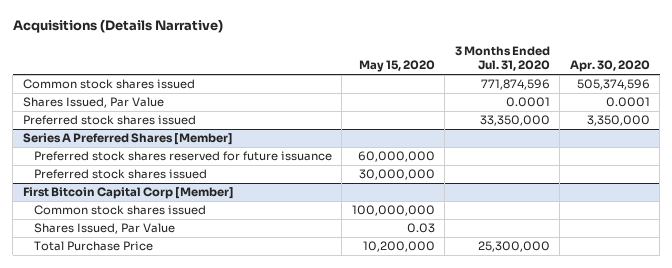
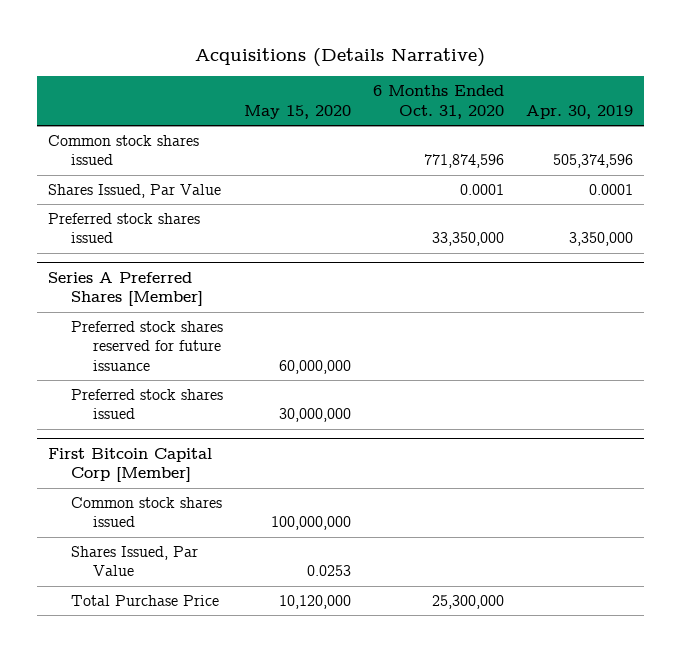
[454,46,550,72] 3 Months Ended Jul. 31, 2020 -> none
[569,60,650,73] Apr. 30, 2020 -> none
none -> [373,85,505,119] 6 Months Ended Oct. 31, 2020
none -> [525,104,633,119] Apr. 30, 2019
[406,223,435,234] 0.03 -> [307,565,352,577] 0.0253
[362,241,435,253] 10,200,000 -> [279,594,352,609] 10,120,000

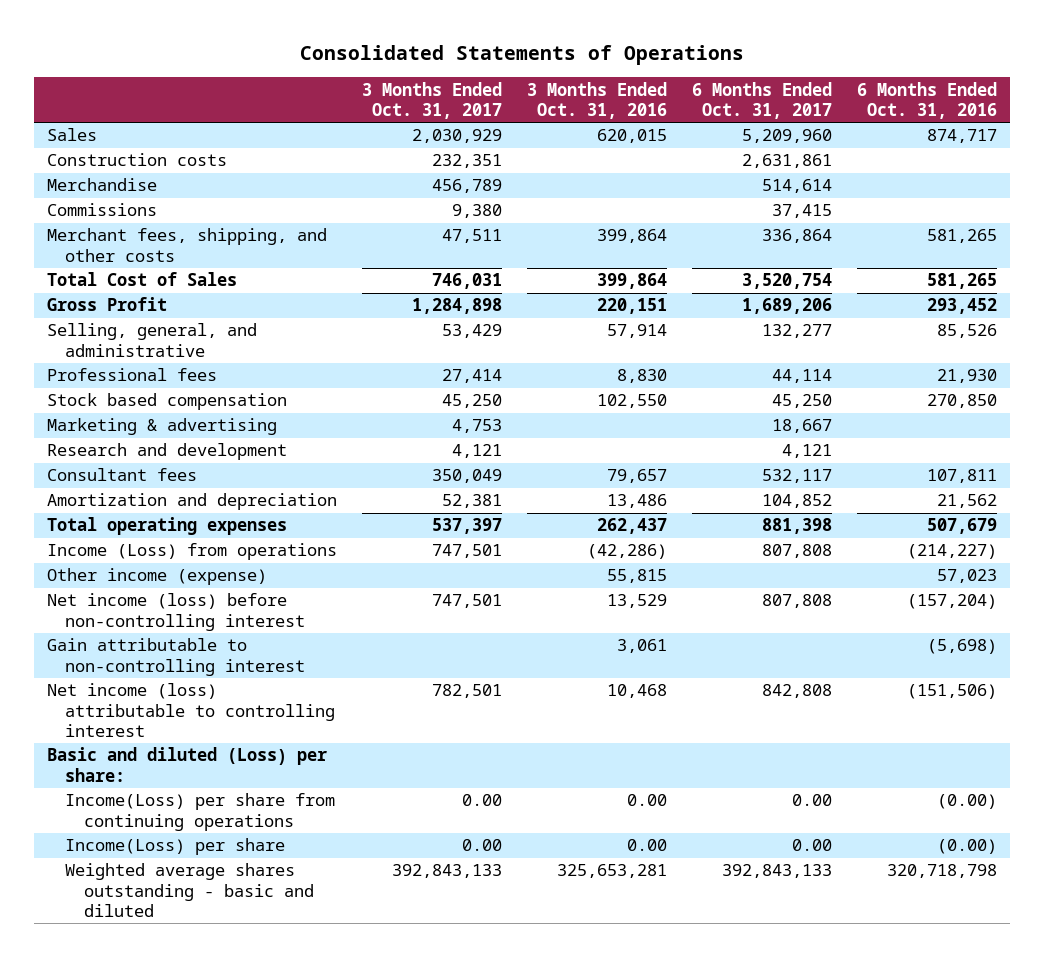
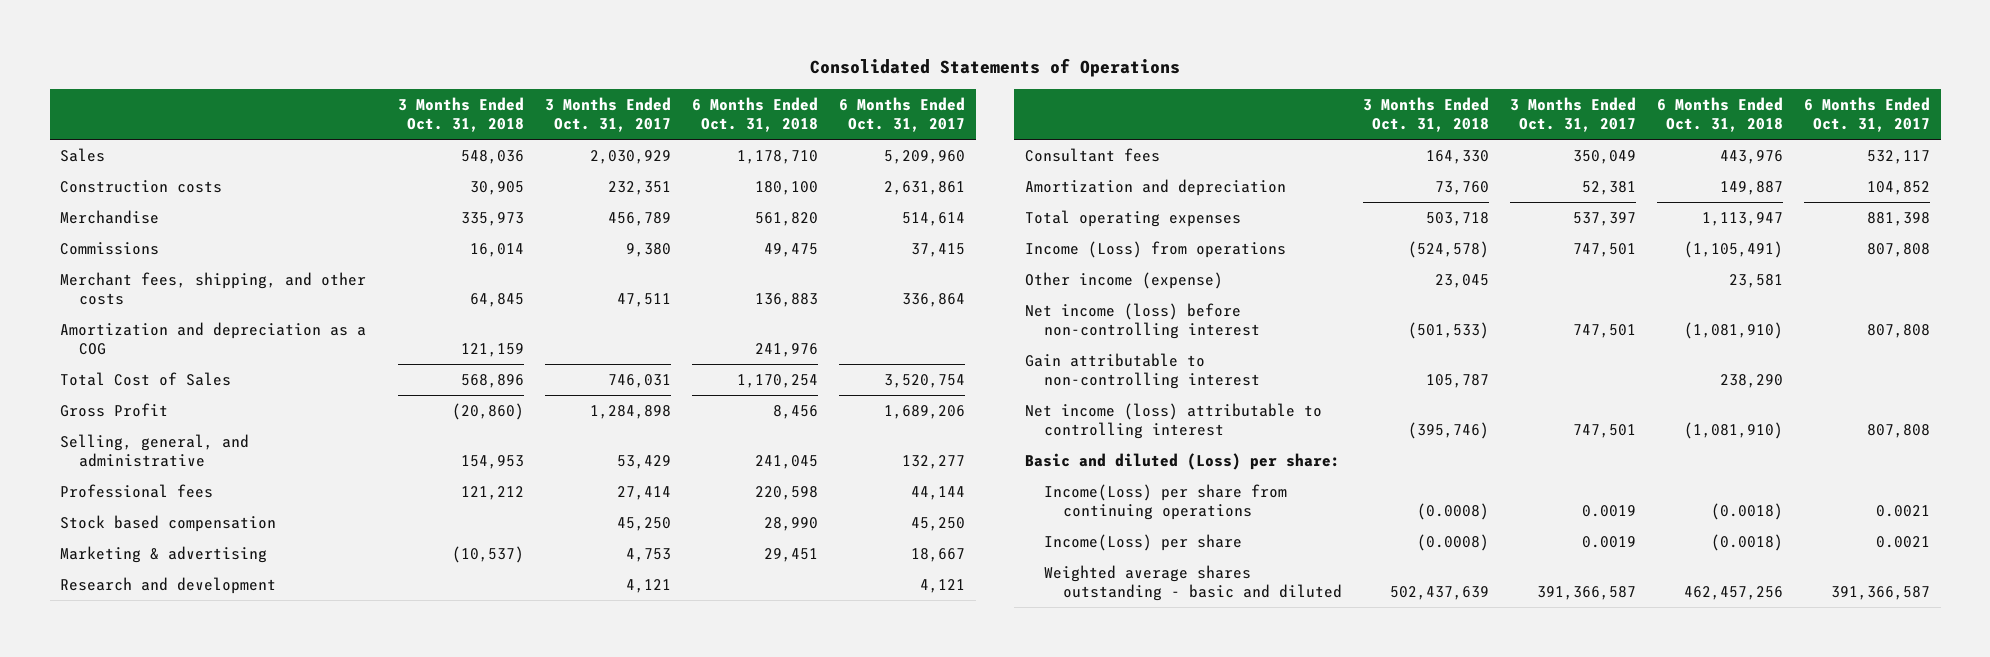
[526,81,667,119] 3 Months Ended Oct. 31, 2016 -> none
[857,81,998,119] 6 Months Ended Oct. 31, 2016 -> none
none -> [398,96,525,133] 3 Months Ended Oct. 31, 2018
none -> [692,96,819,133] 6 Months Ended Oct. 31, 2018
none -> [60,321,367,356] Amortization and depreciation as a COG
[772,369,833,384] 44,114 -> [911,485,966,500] 44,144
[431,684,502,699] 782,501 -> [1573,424,1637,439] 747,501
[762,684,833,699] 842,808 -> [1867,424,1931,439] 807,808
[461,794,502,807] 0.00 -> [1582,505,1637,518] 0.0019
[792,794,833,807] 0.00 -> [1876,505,1931,518] 0.0021
[461,839,502,852] 0.00 -> [1582,535,1637,548] 0.0019
[792,839,833,852] 0.00 -> [1876,535,1931,548] 0.0021
[391,864,502,879] 392,843,133 -> [1537,586,1637,601] 391,366,587
[722,864,833,879] 392,843,133 -> [1831,586,1931,601] 391,366,587

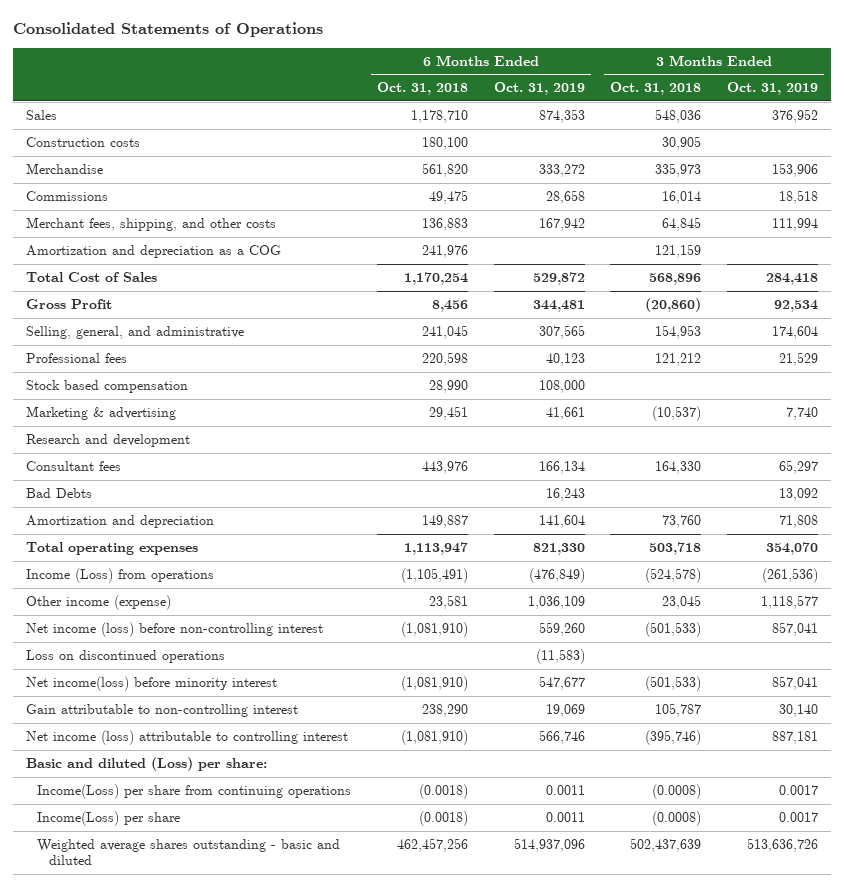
[545,96,672,133] 3 Months Ended Oct. 31, 2017 -> none
[839,96,966,133] 6 Months Ended Oct. 31, 2017 -> none
none -> [493,82,585,96] Oct. 31, 2019
none -> [726,82,818,96] Oct. 31, 2019
none -> [25,487,92,498] Bad Debts
none -> [25,649,225,663] Loss on discontinued operations
none -> [25,675,277,691] Net income(loss) before minority interest

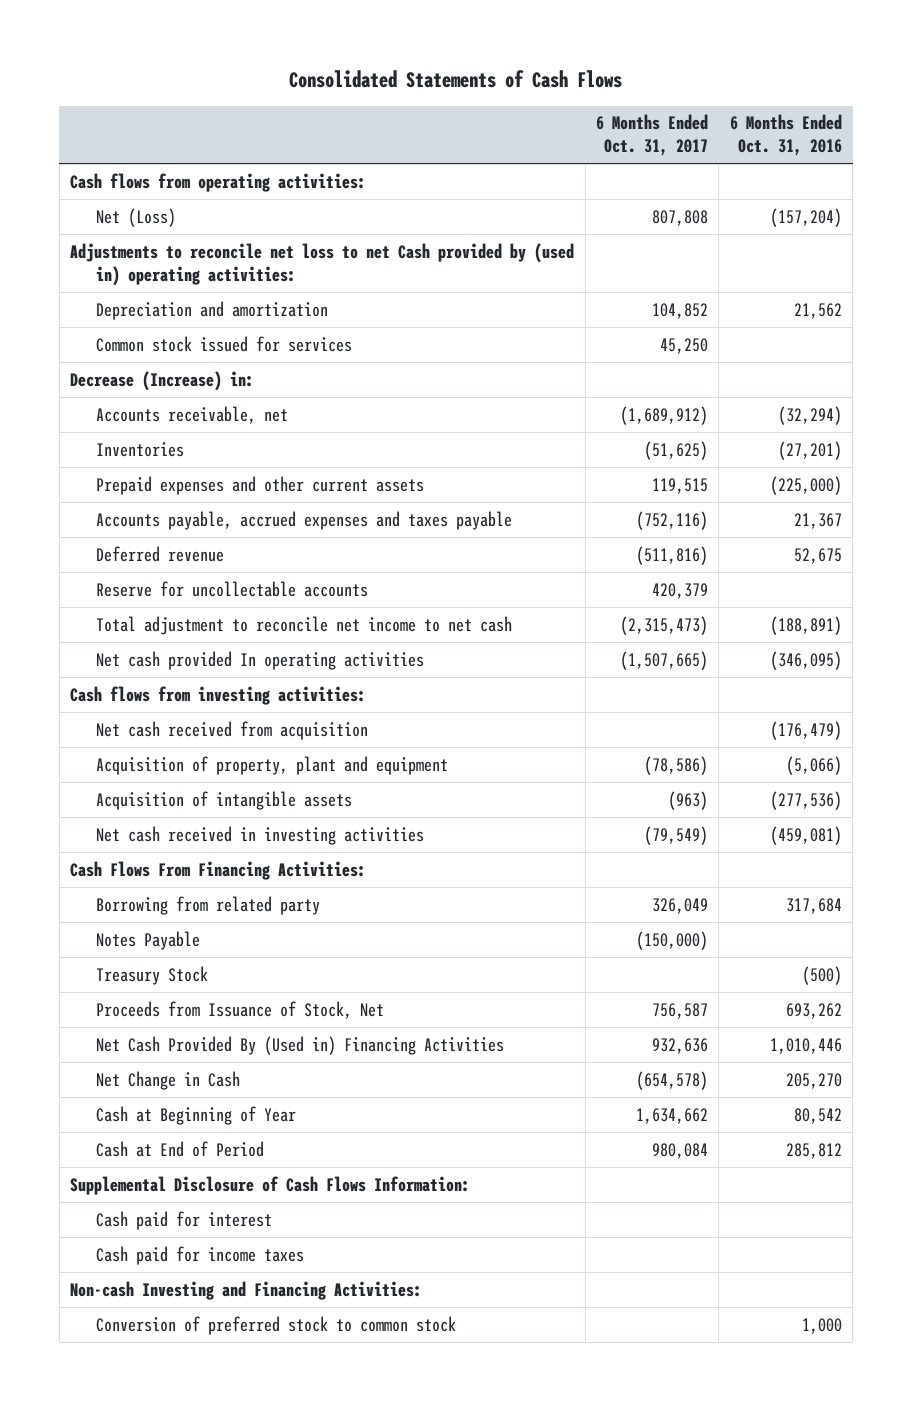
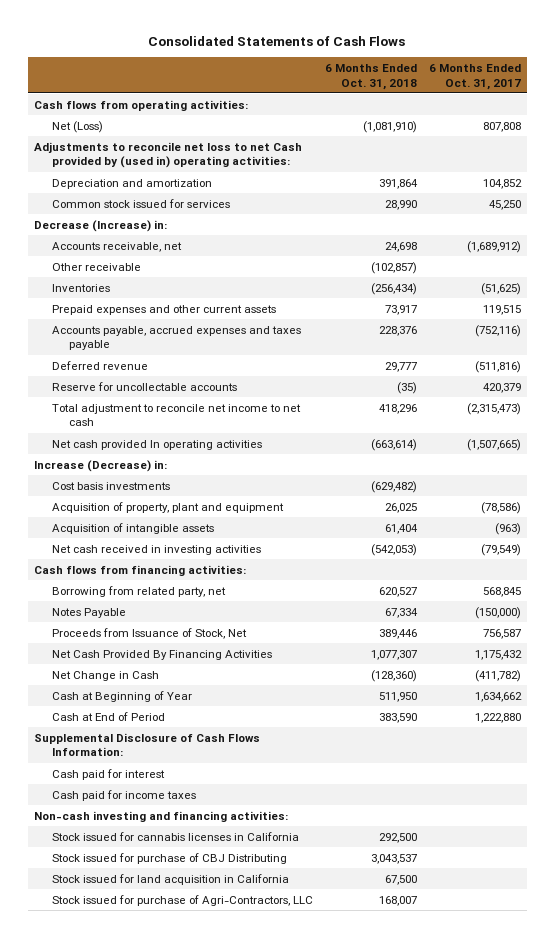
[729,114,842,157] 6 Months Ended Oct. 31, 2016 -> none
none -> [324,63,417,90] 6 Months Ended Oct. 31, 2018
none -> [51,262,141,271] Other receivable
[70,685,367,705] Cash flows from investing activities: -> none
[95,720,368,740] Net cash received from acquisition -> none
none -> [33,459,167,472] Increase (Decrease) in:
none -> [51,481,170,490] Cost basis investments
[70,860,367,880] Cash Flows From Financing Activities: -> [33,564,246,576] Cash flows from financing activities:
[95,895,320,915] Borrowing from related party -> [51,585,226,597] Borrowing from related party, net
[651,897,708,914] 326,049 -> [482,586,521,597] 568,845
[95,965,208,985] Treasury Stock -> none
[95,1035,504,1055] Net Cash Provided By (Used in) Financing Activities -> [51,649,272,660] Net Cash Provided By Financing Activities
[651,1037,708,1054] 932,636 -> [474,649,522,660] 1,175,432
[635,1070,708,1090] (654,578) -> [474,669,521,682] (411,782)
[651,1142,708,1159] 980,084 -> [474,712,521,723] 1,222,880
[95,1315,456,1335] Conversion of preferred stock to common stock -> none
[70,1280,423,1300] Non-cash Investing and Financing Activities: -> [33,810,288,822] Non-cash investing and financing activities:
none -> [51,831,299,841] Stock issued for cannabis licenses in California
none -> [51,852,287,864] Stock issued for purchase of CBJ Distributing
none -> [51,873,289,885] Stock issued for land acquisition in California
none -> [51,894,313,906] Stock issued for purchase of Agri-Contractors, LLC

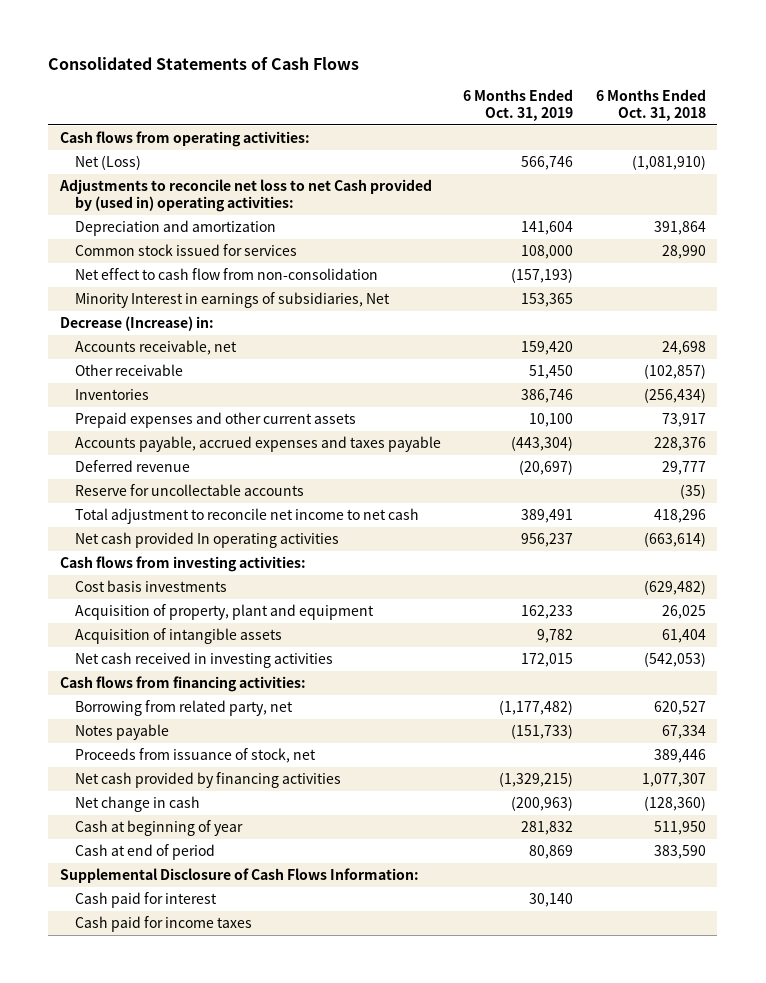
[428,63,521,90] 6 Months Ended Oct. 31, 2017 -> none
none -> [463,88,574,122] 6 Months Ended Oct. 31, 2019
none -> [74,268,378,281] Net effect to cash flow from non-consolidation
none -> [74,292,390,309] Minority Interest in earnings of subsidiaries, Net
[33,459,167,472] Increase (Decrease) in: -> none
none -> [59,556,306,573] Cash flows from investing activities:
[51,607,126,618] Notes Payable -> [74,724,169,741] Notes payable
[51,627,247,639] Proceeds from Issuance of Stock, Net -> [74,748,316,764] Proceeds from issuance of stock, net
[51,649,272,660] Net Cash Provided By Financing Activities -> [74,772,341,789] Net cash provided by financing activities
[51,670,159,681] Net Change in Cash -> [74,796,200,813] Net change in cash
[51,690,192,702] Cash at Beginning of Year -> [74,820,243,837] Cash at beginning of year
[51,711,165,721] Cash at End of Period -> [74,844,215,861] Cash at end of period
[33,810,288,822] Non-cash investing and financing activities: -> none
[51,831,299,841] Stock issued for cannabis licenses in California -> none
[51,852,287,864] Stock issued for purchase of CBJ Distributing -> none
[51,873,289,885] Stock issued for land acquisition in California -> none
[51,894,313,906] Stock issued for purchase of Agri-Contractors, LLC -> none

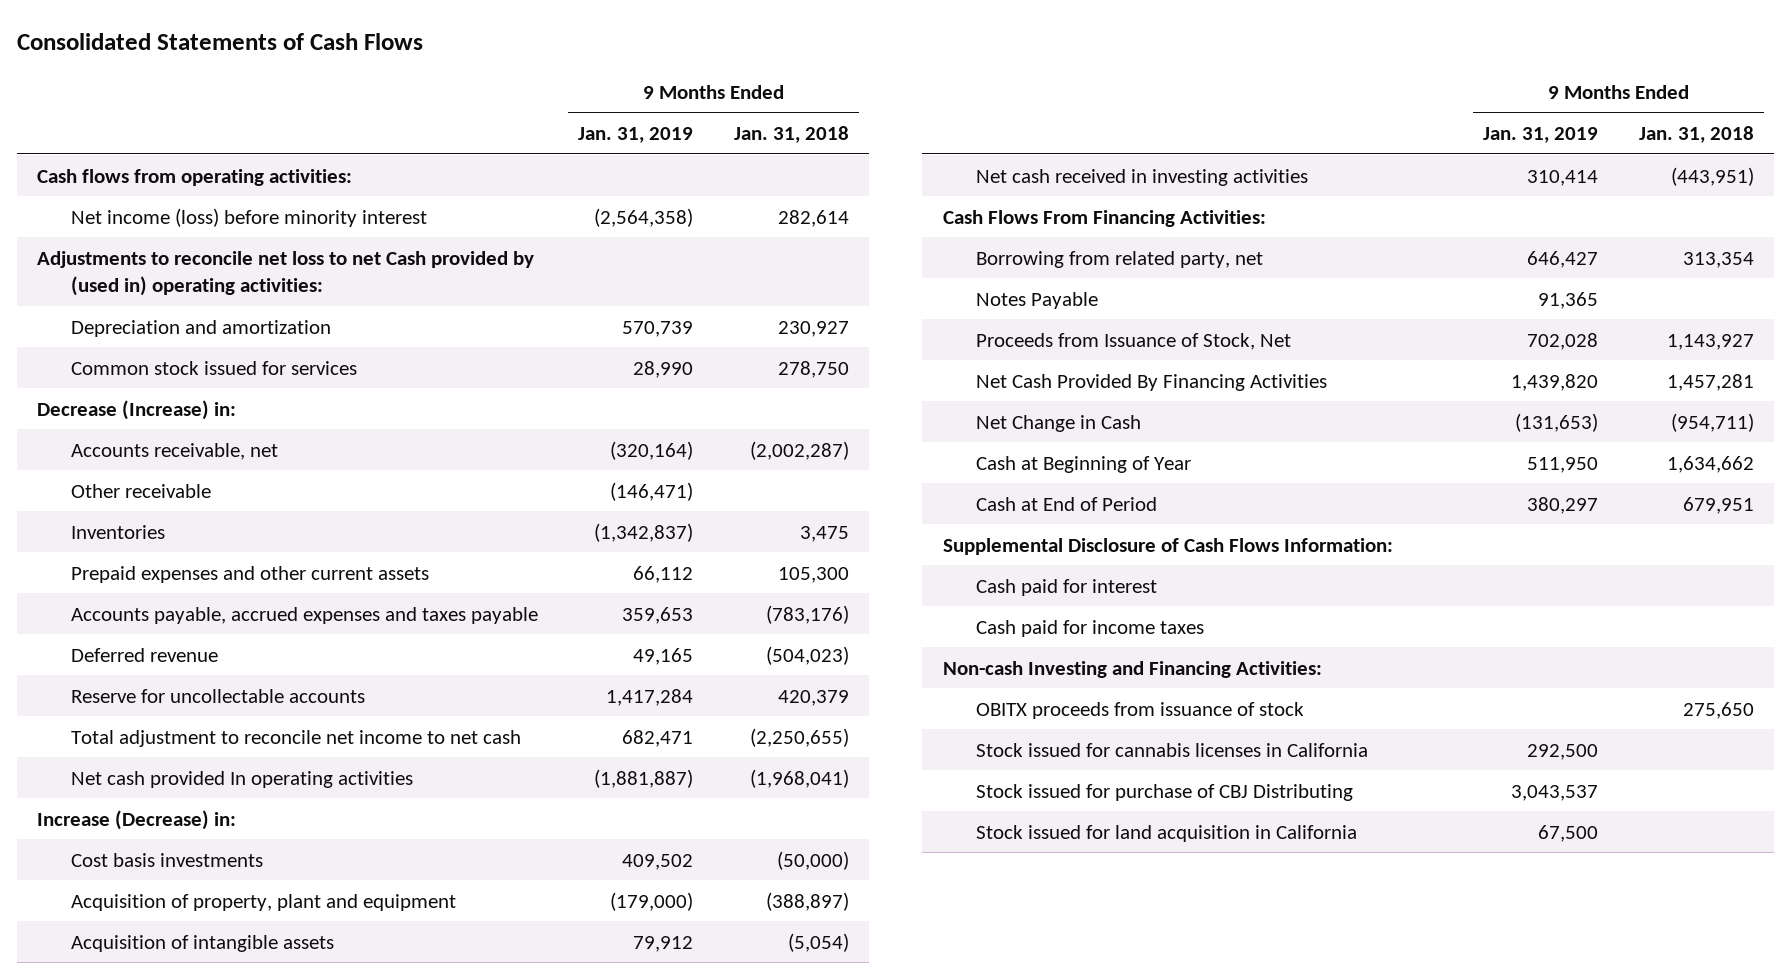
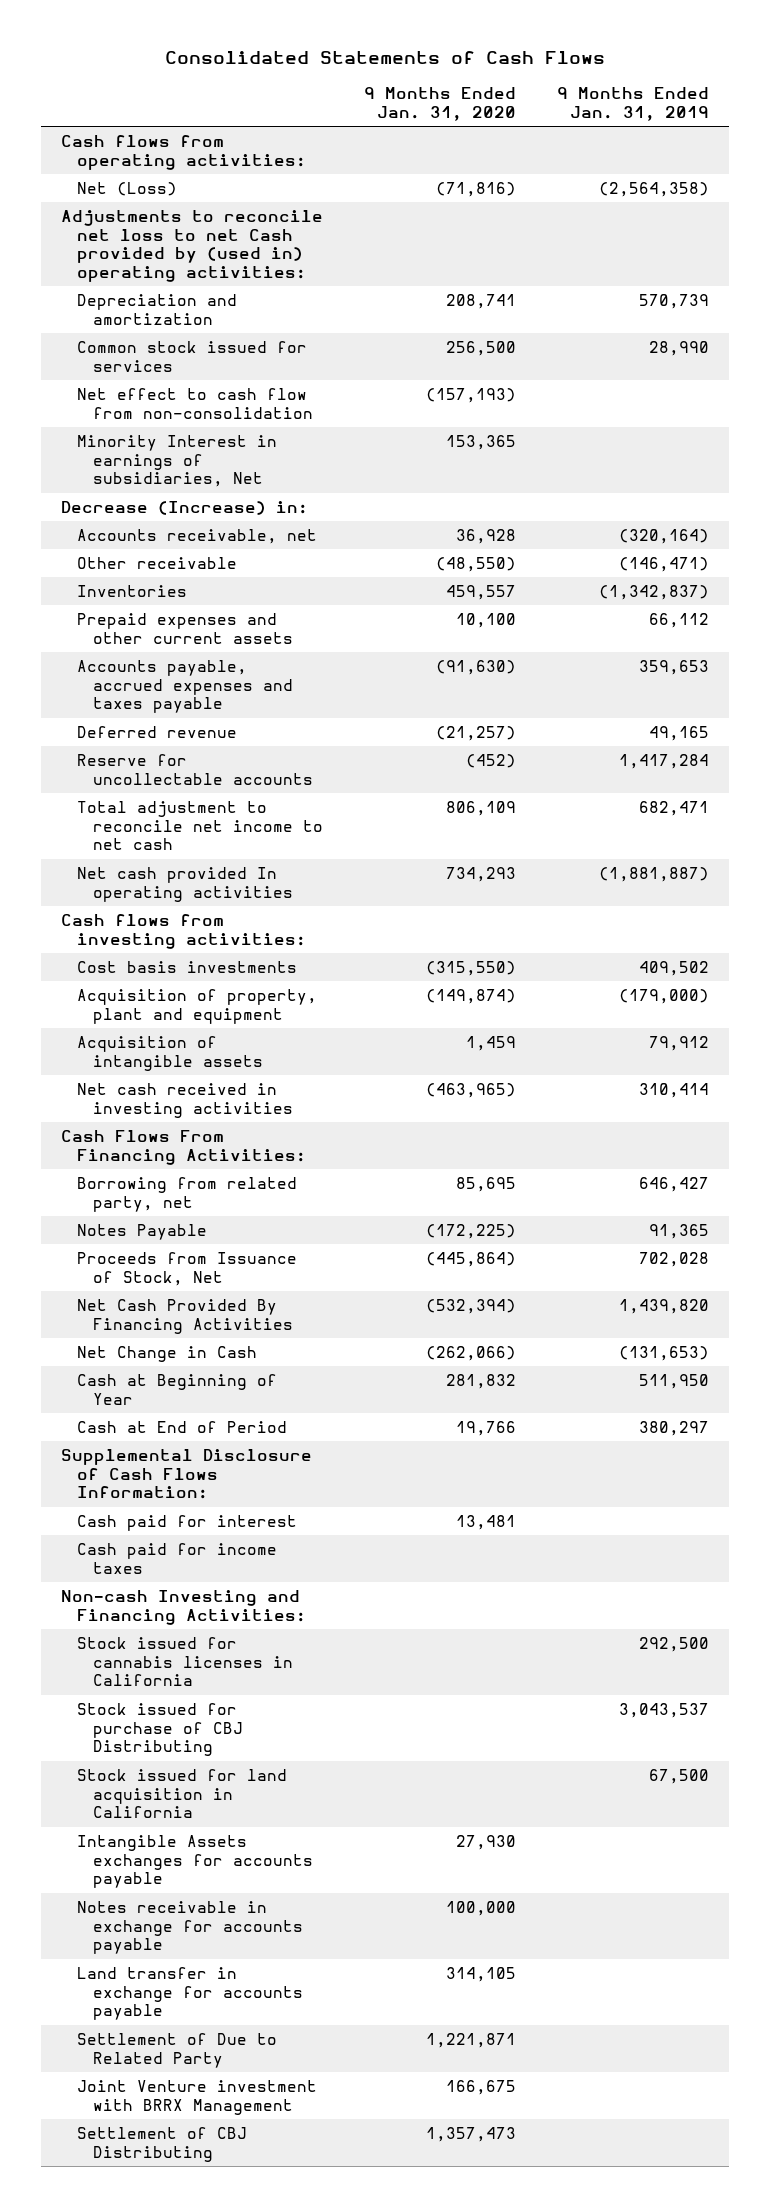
[733,126,849,144] Jan. 31, 2018 -> none
none -> [364,87,517,122] 9 Months Ended Jan. 31, 2020
[70,207,427,227] Net income (loss) before minority interest -> [77,181,178,196] Net (Loss)
none -> [77,387,314,419] Net effect to cash flow from non-consolidation
none -> [77,434,278,488] Minority Interest in earnings of subsidiaries, Net
[37,809,237,830] Increase (Decrease) in: -> none
none -> [60,913,307,949] Cash flows from investing activities:
[975,701,1304,719] OBITX proceeds from issuance of stock -> none
none -> [77,1834,314,1889] Intangible Assets exchanges for accounts payable
none -> [77,1900,304,1955] Notes receivable in exchange for accounts payable
none -> [77,1966,304,2021] Land transfer in exchange for accounts payable
none -> [77,2032,278,2068] Settlement of Due to Related Party
none -> [77,2079,318,2115] Joint Venture investment with BRRX Management
none -> [77,2126,248,2162] Settlement of CBJ Distributing

